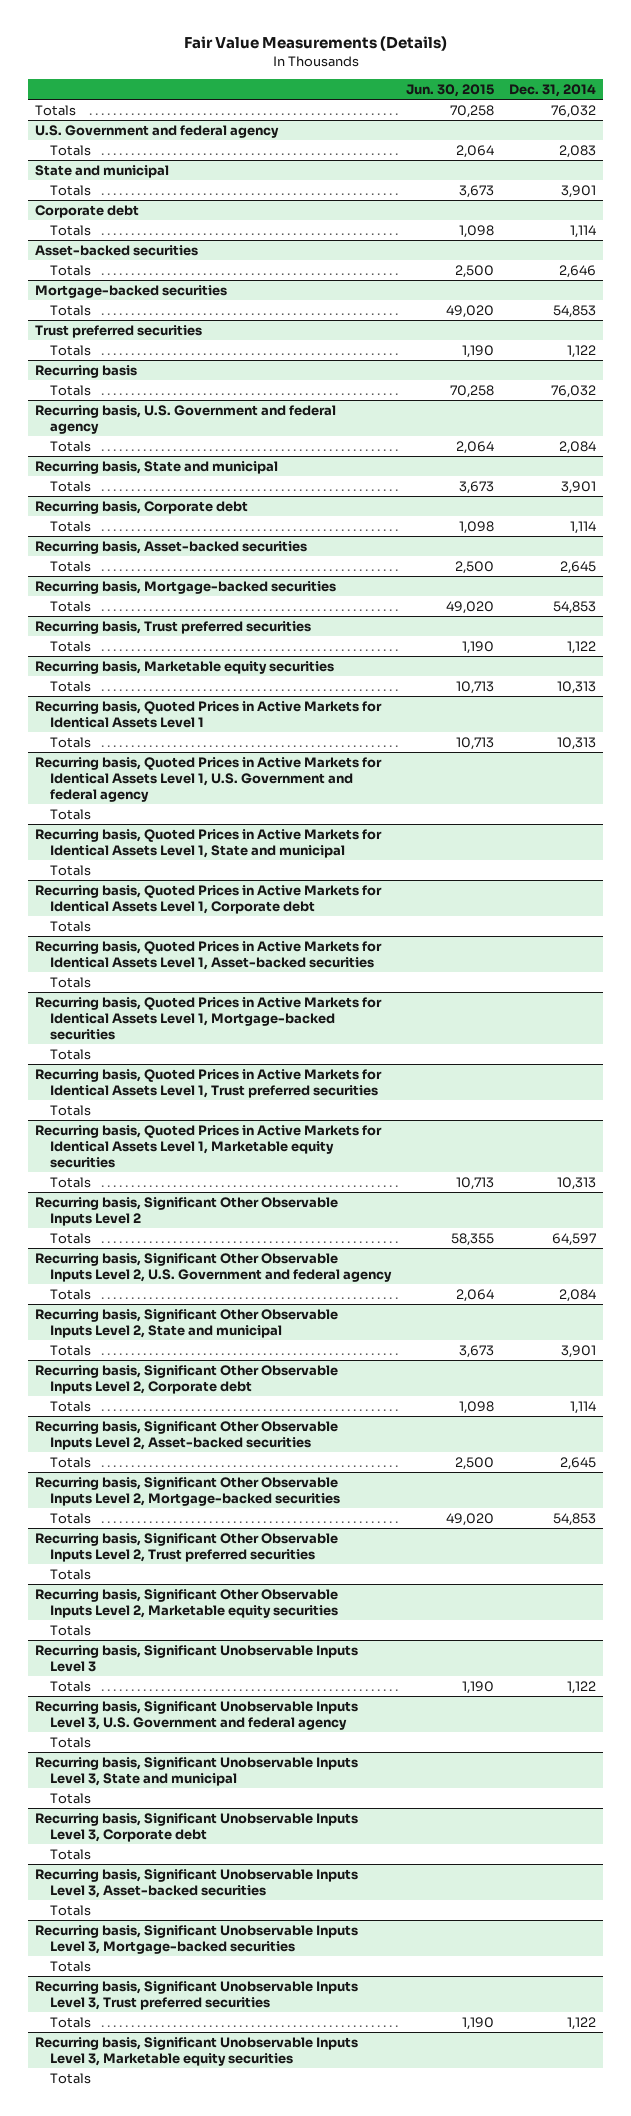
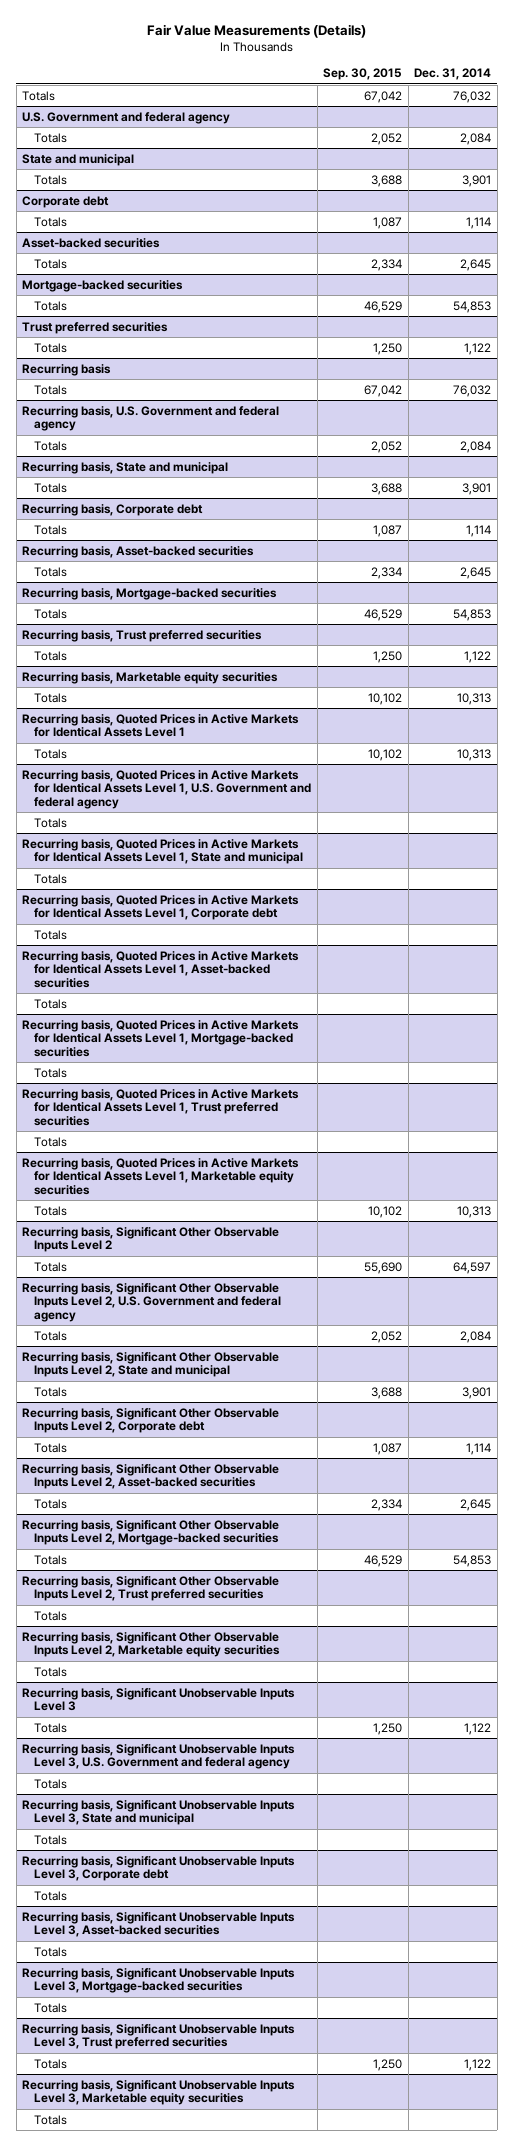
[405,83,494,97] Jun. 30, 2015 -> none
none -> [323,68,403,81] Sep. 30, 2015
[558,145,596,159] 2,083 -> [460,132,492,145] 2,084
[558,265,596,279] 2,646 -> [460,258,492,271] 2,645

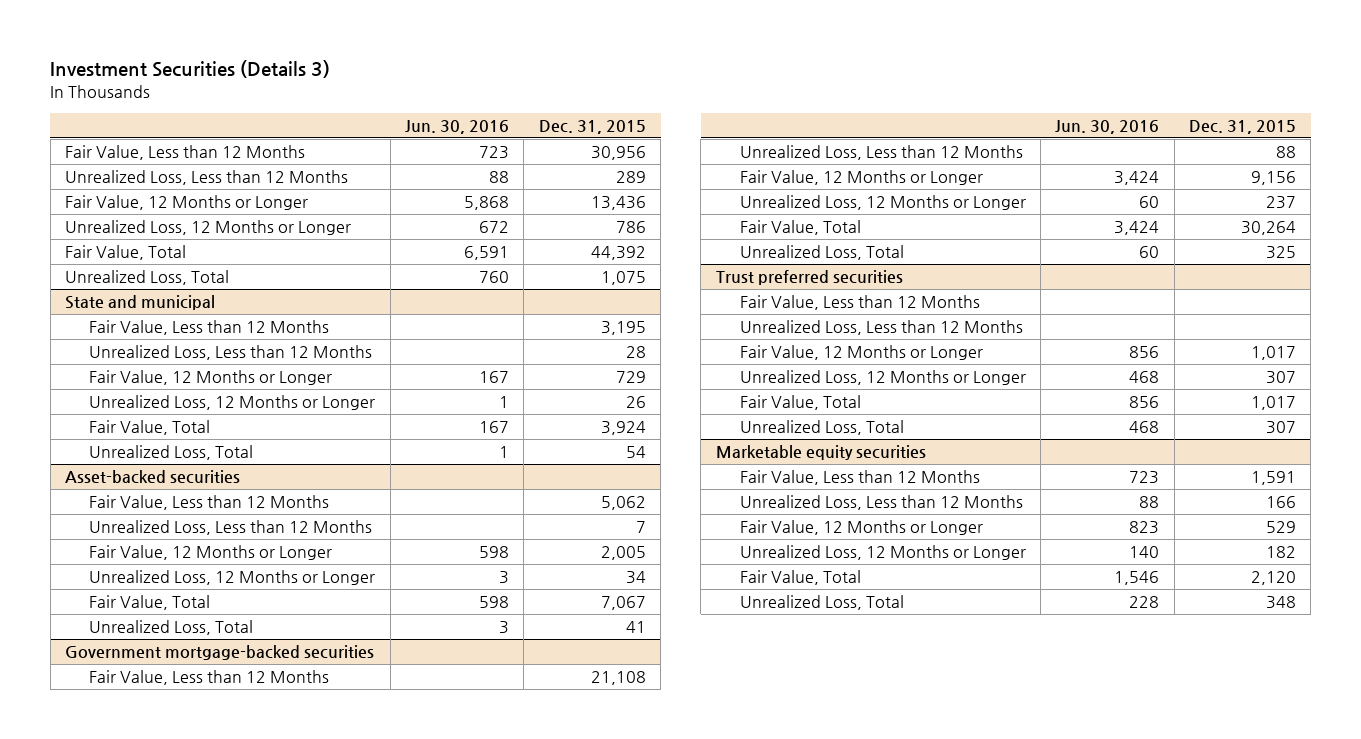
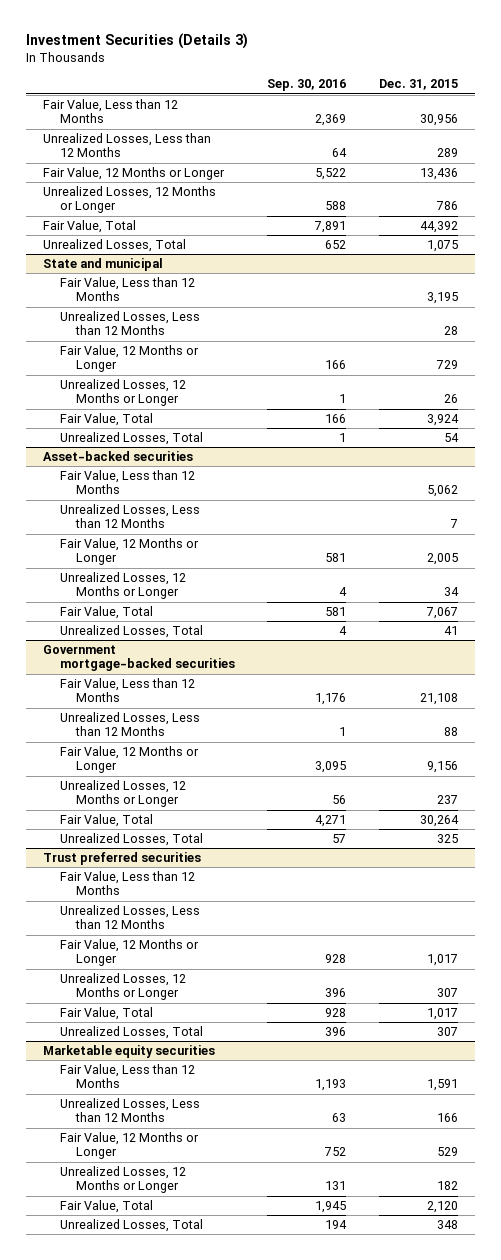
[405,119,510,134] Jun. 30, 2016 -> none
none -> [267,79,347,92] Sep. 30, 2016
[65,169,349,185] Unrealized Loss, Less than 12 Months -> [42,133,211,158] Unrealized Losses, Less than 12 Months
[65,219,352,235] Unrealized Loss, 12 Months or Longer -> [42,186,216,214] Unrealized Losses, 12 Months or Longer
[65,269,230,285] Unrealized Loss, Total -> [42,239,186,253] Unrealized Losses, Total
[89,344,373,360] Unrealized Loss, Less than 12 Months -> [59,311,200,336] Unrealized Losses, Less than 12 Months
[89,394,376,410] Unrealized Loss, 12 Months or Longer -> [59,379,186,407] Unrealized Losses, 12 Months or Longer
[89,444,254,460] Unrealized Loss, Total -> [59,432,203,446] Unrealized Losses, Total
[89,519,373,535] Unrealized Loss, Less than 12 Months -> [59,504,200,529] Unrealized Losses, Less than 12 Months
[89,569,376,585] Unrealized Loss, 12 Months or Longer -> [59,572,186,600] Unrealized Losses, 12 Months or Longer
[89,619,254,635] Unrealized Loss, Total -> [59,625,203,639] Unrealized Losses, Total
[739,144,1023,160] Unrealized Loss, Less than 12 Months -> [59,712,200,737] Unrealized Losses, Less than 12 Months
[739,194,1026,210] Unrealized Loss, 12 Months or Longer -> [59,780,186,808] Unrealized Losses, 12 Months or Longer
[739,244,904,260] Unrealized Loss, Total -> [59,833,203,847] Unrealized Losses, Total
[739,319,1023,335] Unrealized Loss, Less than 12 Months -> [59,905,200,930] Unrealized Losses, Less than 12 Months
[739,369,1026,385] Unrealized Loss, 12 Months or Longer -> [59,973,186,1001] Unrealized Losses, 12 Months or Longer
[739,419,904,435] Unrealized Loss, Total -> [59,1026,203,1040] Unrealized Losses, Total
[739,494,1023,510] Unrealized Loss, Less than 12 Months -> [59,1098,200,1123] Unrealized Losses, Less than 12 Months
[739,544,1026,560] Unrealized Loss, 12 Months or Longer -> [59,1166,186,1194] Unrealized Losses, 12 Months or Longer
[739,594,904,610] Unrealized Loss, Total -> [59,1219,203,1233] Unrealized Losses, Total

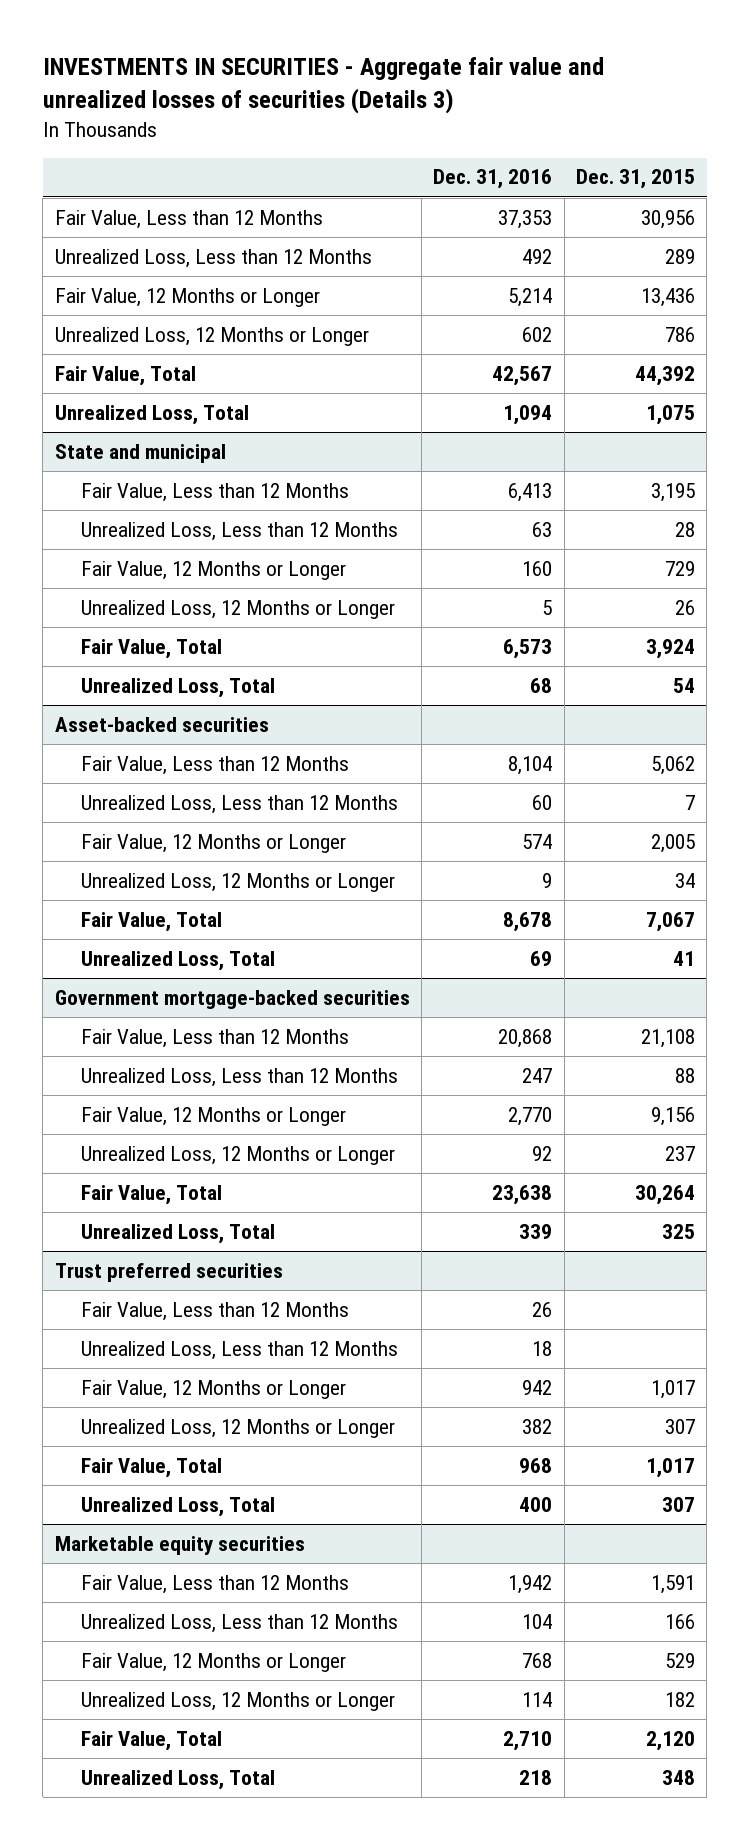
[26,33,249,50] Investment Securities (Details 3) -> [42,57,604,115] INVESTMENTS IN SECURITIES - Aggregate fair value and unrealized losses of securities (Details 3)
[267,79,347,92] Sep. 30, 2016 -> none
none -> [433,169,553,190] Dec. 31, 2016
[42,133,211,158] Unrealized Losses, Less than 12 Months -> [54,248,372,268] Unrealized Loss, Less than 12 Months
[42,186,216,214] Unrealized Losses, 12 Months or Longer -> [54,326,369,346] Unrealized Loss, 12 Months or Longer
[42,239,186,253] Unrealized Losses, Total -> [54,404,249,425] Unrealized Loss, Total
[59,311,200,336] Unrealized Losses, Less than 12 Months -> [81,521,399,541] Unrealized Loss, Less than 12 Months
[59,379,186,407] Unrealized Losses, 12 Months or Longer -> [81,599,396,619] Unrealized Loss, 12 Months or Longer
[59,432,203,446] Unrealized Losses, Total -> [81,677,276,698] Unrealized Loss, Total
[59,504,200,529] Unrealized Losses, Less than 12 Months -> [81,794,399,814] Unrealized Loss, Less than 12 Months
[59,572,186,600] Unrealized Losses, 12 Months or Longer -> [81,872,396,892] Unrealized Loss, 12 Months or Longer
[59,625,203,639] Unrealized Losses, Total -> [81,950,276,971] Unrealized Loss, Total
[59,712,200,737] Unrealized Losses, Less than 12 Months -> [81,1067,399,1087] Unrealized Loss, Less than 12 Months
[59,780,186,808] Unrealized Losses, 12 Months or Longer -> [81,1145,396,1165] Unrealized Loss, 12 Months or Longer
[59,833,203,847] Unrealized Losses, Total -> [81,1223,276,1244] Unrealized Loss, Total
[59,905,200,930] Unrealized Losses, Less than 12 Months -> [81,1340,399,1360] Unrealized Loss, Less than 12 Months
[59,973,186,1001] Unrealized Losses, 12 Months or Longer -> [81,1418,396,1438] Unrealized Loss, 12 Months or Longer
[59,1026,203,1040] Unrealized Losses, Total -> [81,1496,276,1517] Unrealized Loss, Total
[59,1098,200,1123] Unrealized Losses, Less than 12 Months -> [81,1613,399,1633] Unrealized Loss, Less than 12 Months
[59,1166,186,1194] Unrealized Losses, 12 Months or Longer -> [81,1691,396,1711] Unrealized Loss, 12 Months or Longer
[59,1219,203,1233] Unrealized Losses, Total -> [81,1769,276,1790] Unrealized Loss, Total

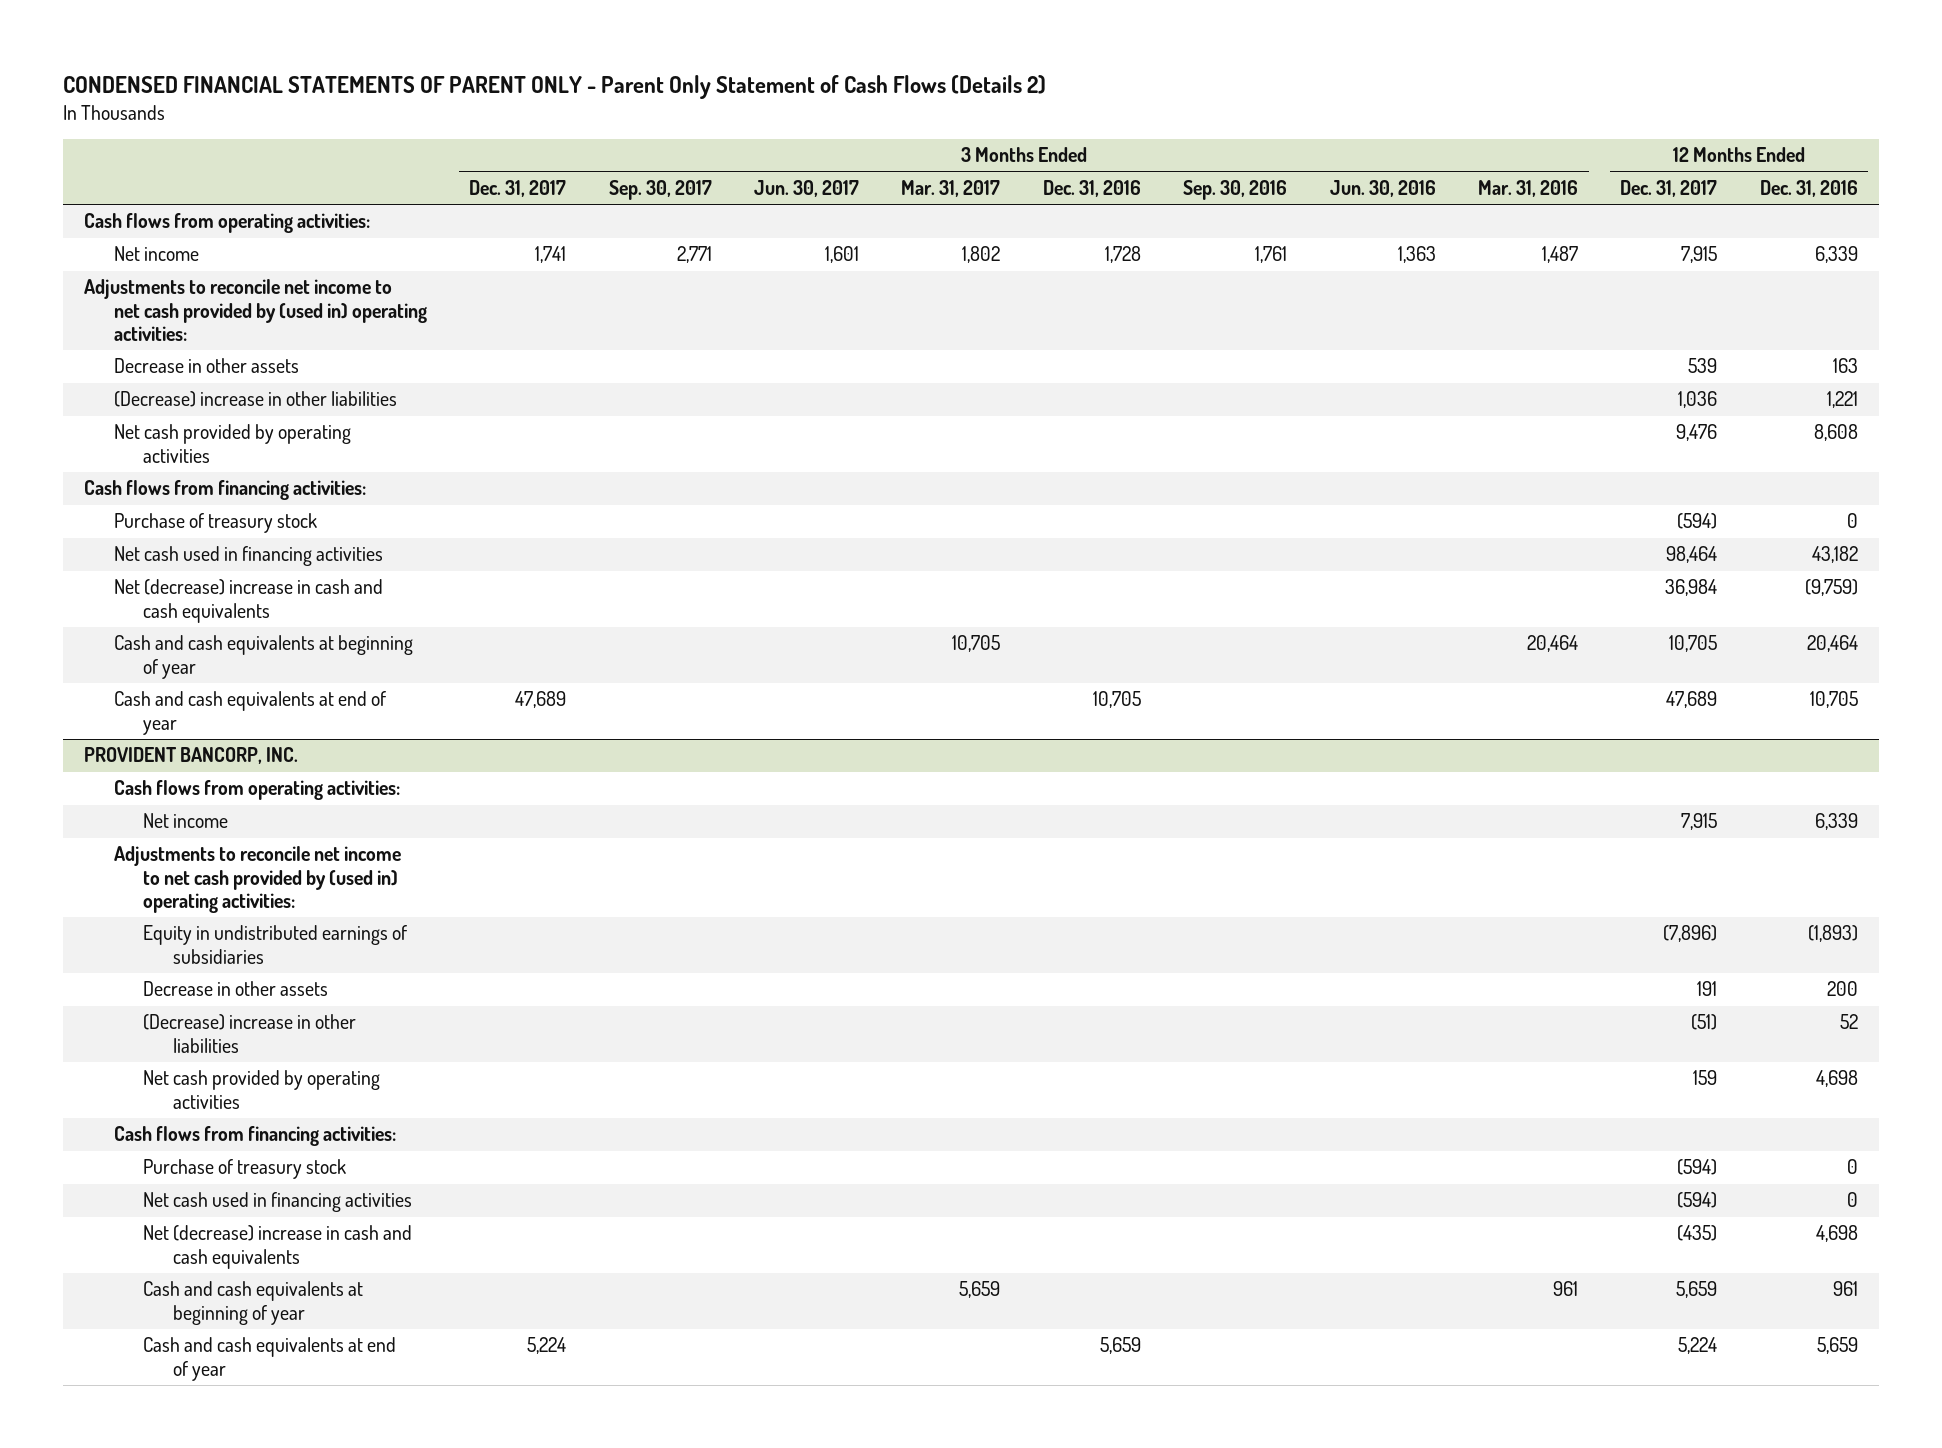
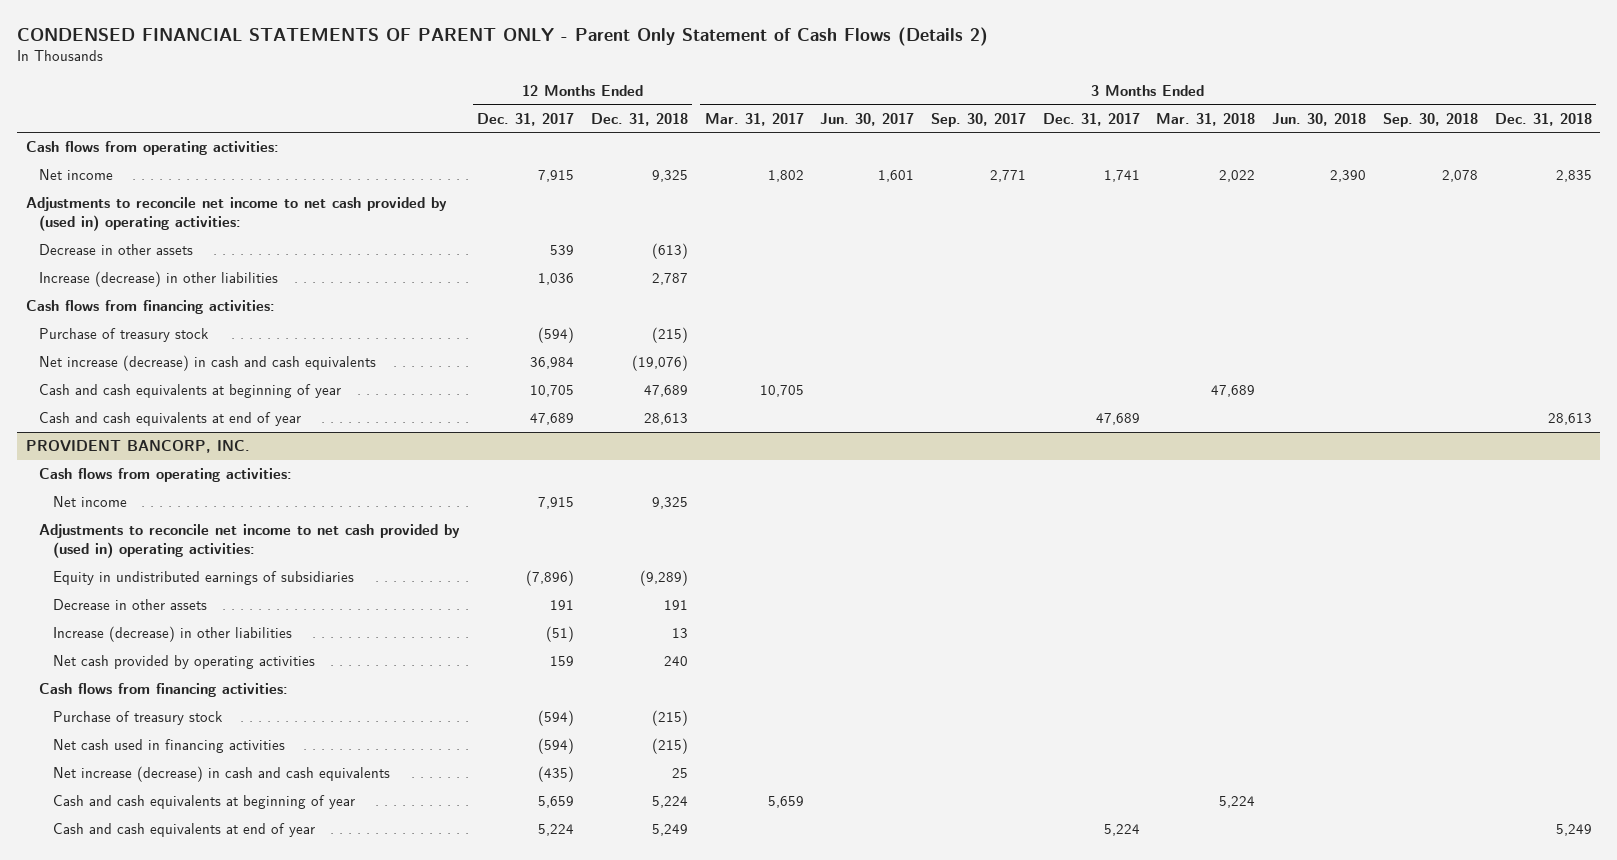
[1042,180,1141,198] Dec. 31, 2016 -> none
[1183,180,1288,201] Sep. 30, 2016 -> none
[1329,180,1436,198] Jun. 30, 2016 -> none
[1478,180,1579,198] Mar. 31, 2016 -> none
[1759,180,1858,198] Dec. 31, 2016 -> none
none -> [590,112,688,126] Dec. 31, 2018
none -> [1156,112,1256,126] Mar. 31, 2018
none -> [1272,112,1367,126] Jun. 30, 2018
none -> [1382,112,1478,127] Sep. 30, 2018
none -> [1494,112,1592,126] Dec. 31, 2018
[113,424,351,463] Net cash provided by operating activities -> none
[113,391,397,408] (Decrease) increase in other liabilities -> [39,271,279,288] Increase (decrease) in other liabilities
[113,546,383,567] Net cash used in financing activities -> none
[113,579,383,623] Net (decrease) increase in cash and cash equivalents -> [39,355,377,372] Net increase (decrease) in cash and cash equivalents
[143,1014,357,1053] (Decrease) increase in other liabilities -> [53,626,293,643] Increase (decrease) in other liabilities
[143,1225,413,1269] Net (decrease) increase in cash and cash equivalents -> [53,766,391,783] Net increase (decrease) in cash and cash equivalents

